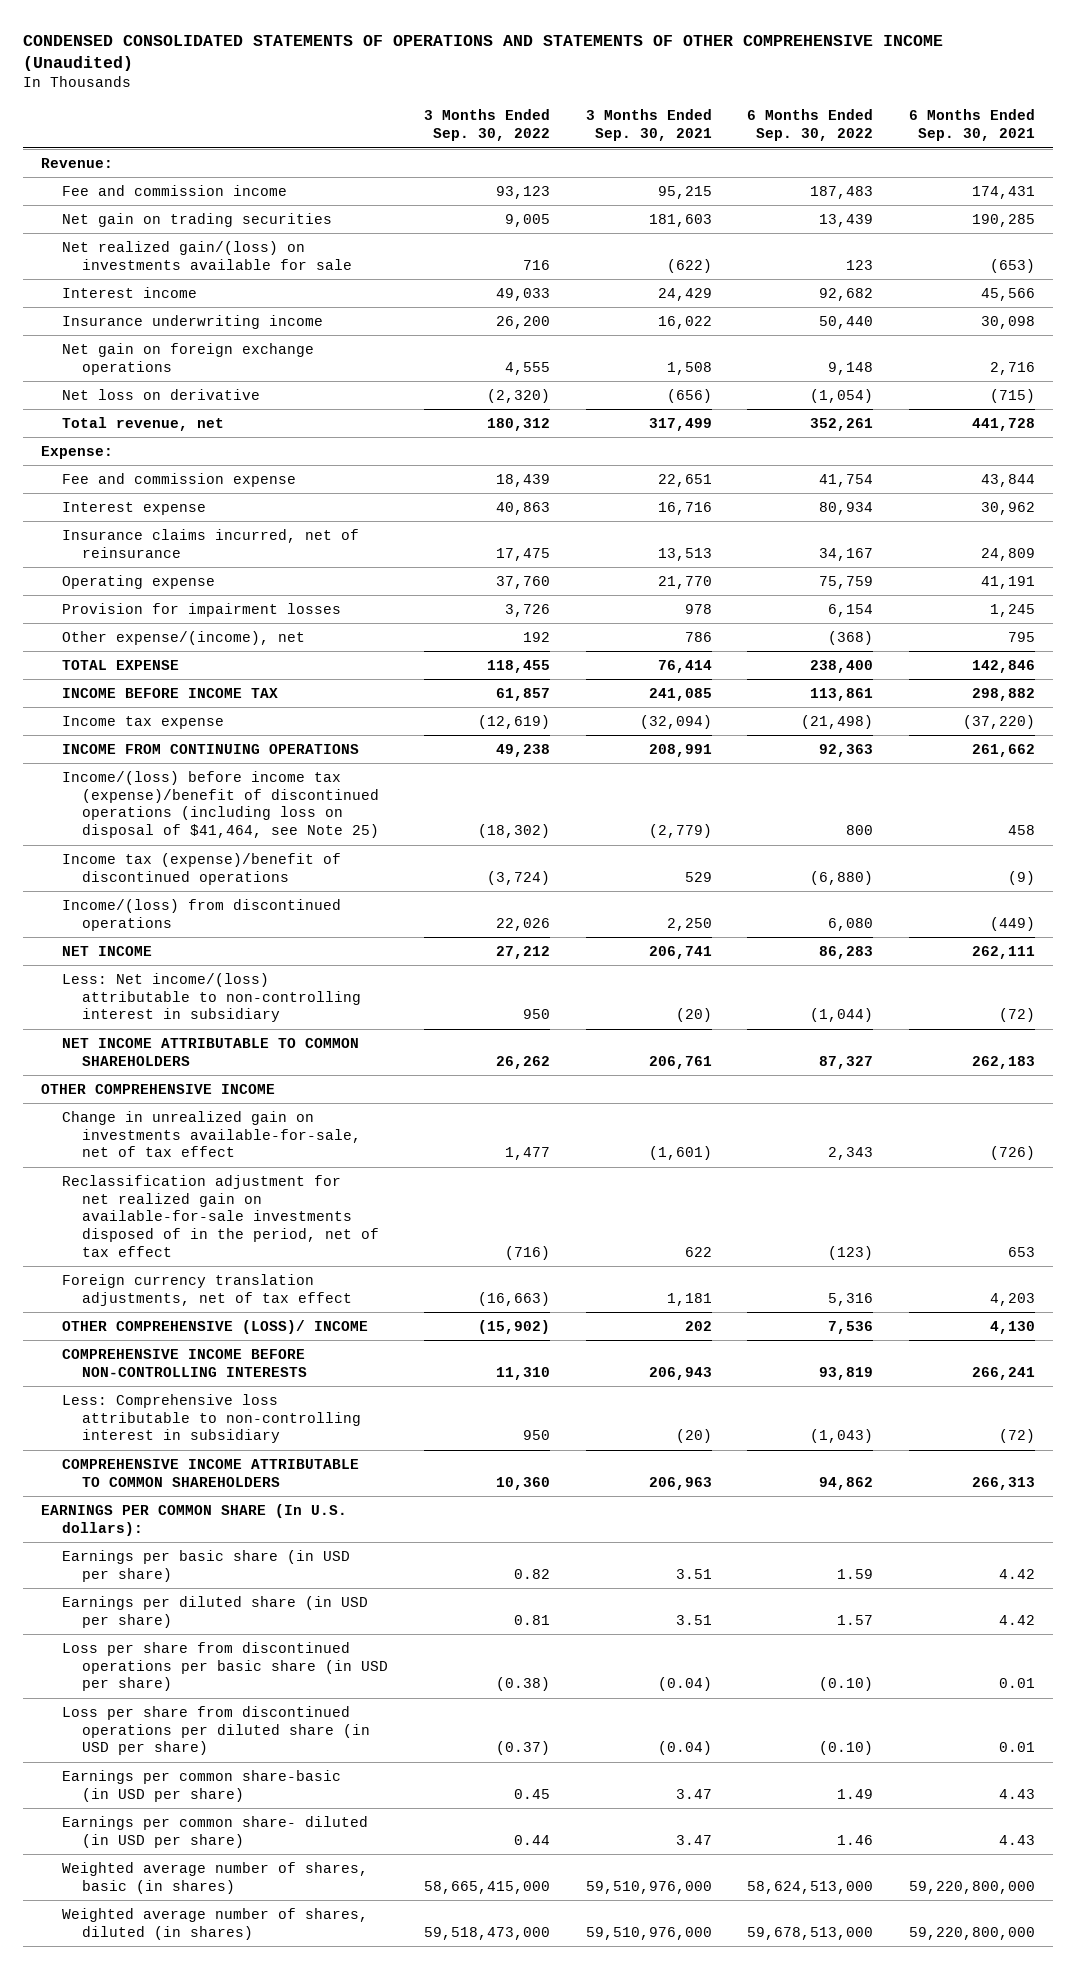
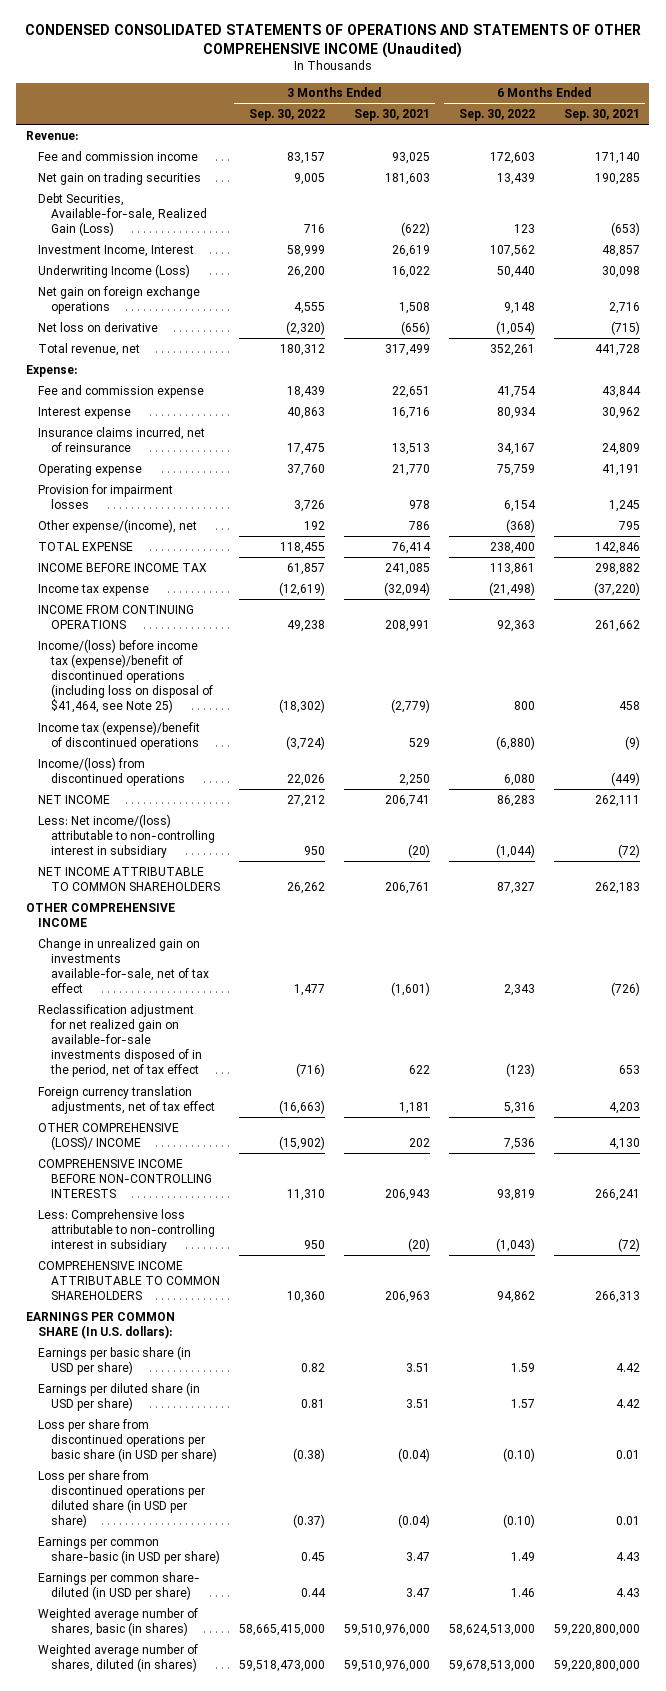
[496,185,551,199] 93,123 -> [286,151,325,164] 83,157
[657,185,712,199] 95,215 -> [391,151,430,164] 93,025
[810,185,874,199] 187,483 -> [489,151,535,164] 172,603
[971,185,1035,199] 174,431 -> [594,151,640,164] 171,140
[61,240,353,270] Net realized gain/(loss) on investments available for sale -> [38,192,208,237] Debt Securities, Available-for-sale, Realized Gain (Loss)
[61,286,197,298] Interest income -> [38,244,195,257] Investment Income, Interest
[496,287,551,301] 49,033 -> [286,244,325,257] 58,999
[657,287,712,301] 24,429 -> [391,244,430,257] 26,619
[819,287,874,301] 92,682 -> [489,244,535,257] 107,562
[980,287,1035,301] 45,566 -> [601,244,640,257] 48,857
[61,314,323,329] Insurance underwriting income -> [38,263,191,278] Underwriting Income (Loss)

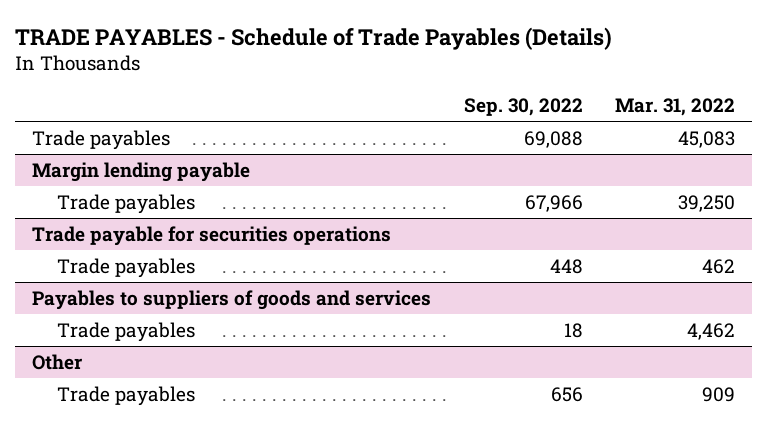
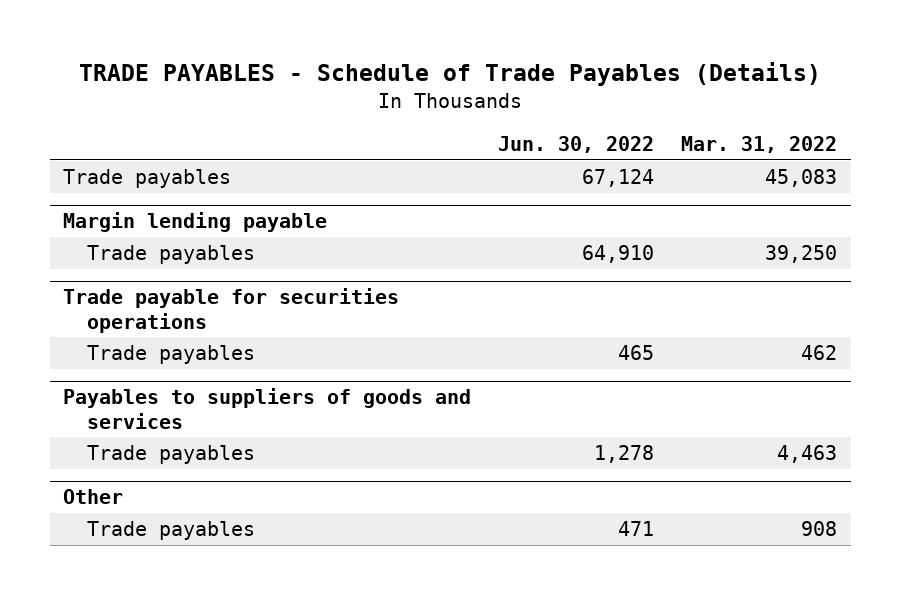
[463,98,583,117] Sep. 30, 2022 -> none
none -> [498,136,655,154] Jun. 30, 2022
[687,322,736,340] 4,462 -> [777,445,838,464] 4,463
[702,386,736,402] 909 -> [801,521,838,537] 908

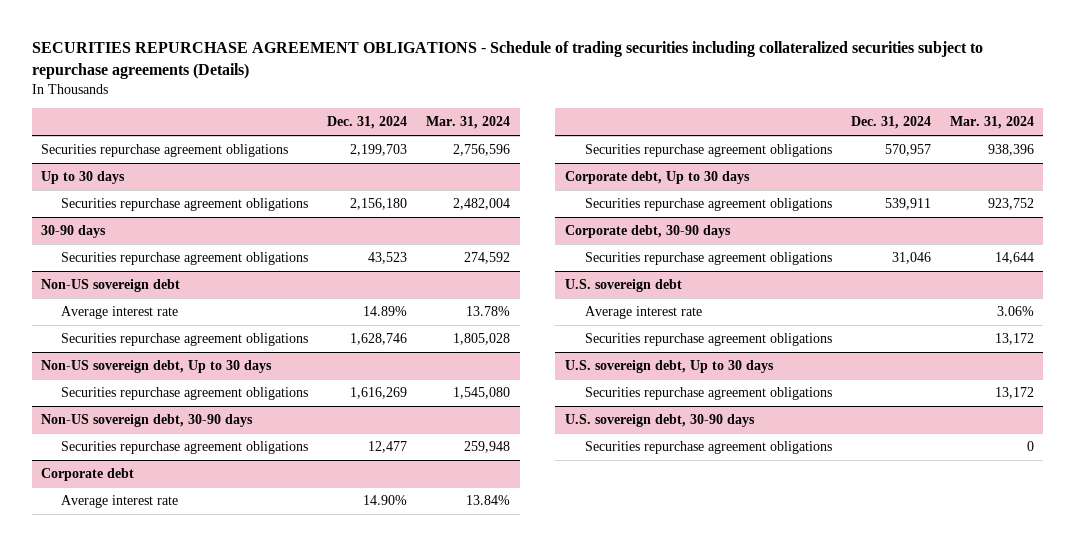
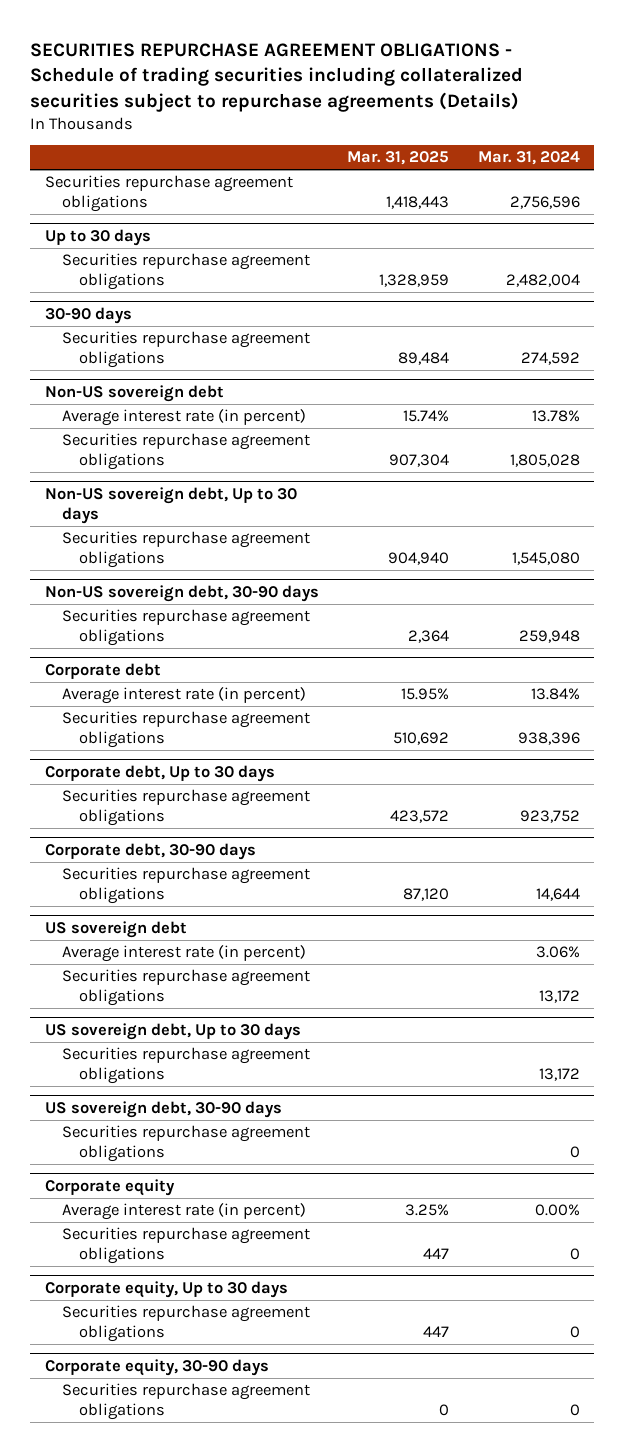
[327,116,408,130] Dec. 31, 2024 -> none
none -> [347,151,450,166] Mar. 31, 2025
[61,306,179,320] Average interest rate -> [61,409,306,427] Average interest rate (in percent)
[61,495,179,509] Average interest rate -> [61,687,306,705] Average interest rate (in percent)
[564,279,682,293] U.S. sovereign debt -> [44,921,187,939] US sovereign debt
[584,306,702,320] Average interest rate -> [61,945,306,963] Average interest rate (in percent)
[564,360,774,374] U.S. sovereign debt, Up to 30 days -> [44,1023,301,1041] US sovereign debt, Up to 30 days
[564,414,755,428] U.S. sovereign debt, 30-90 days -> [44,1101,282,1119] US sovereign debt, 30-90 days
none -> [44,1179,175,1197] Corporate equity
none -> [61,1203,306,1221] Average interest rate (in percent)
none -> [61,1227,310,1265] Securities repurchase agreement obligations
none -> [44,1281,288,1299] Corporate equity, Up to 30 days
none -> [61,1305,310,1343] Securities repurchase agreement obligations
none -> [44,1359,269,1377] Corporate equity, 30-90 days
none -> [61,1383,310,1421] Securities repurchase agreement obligations

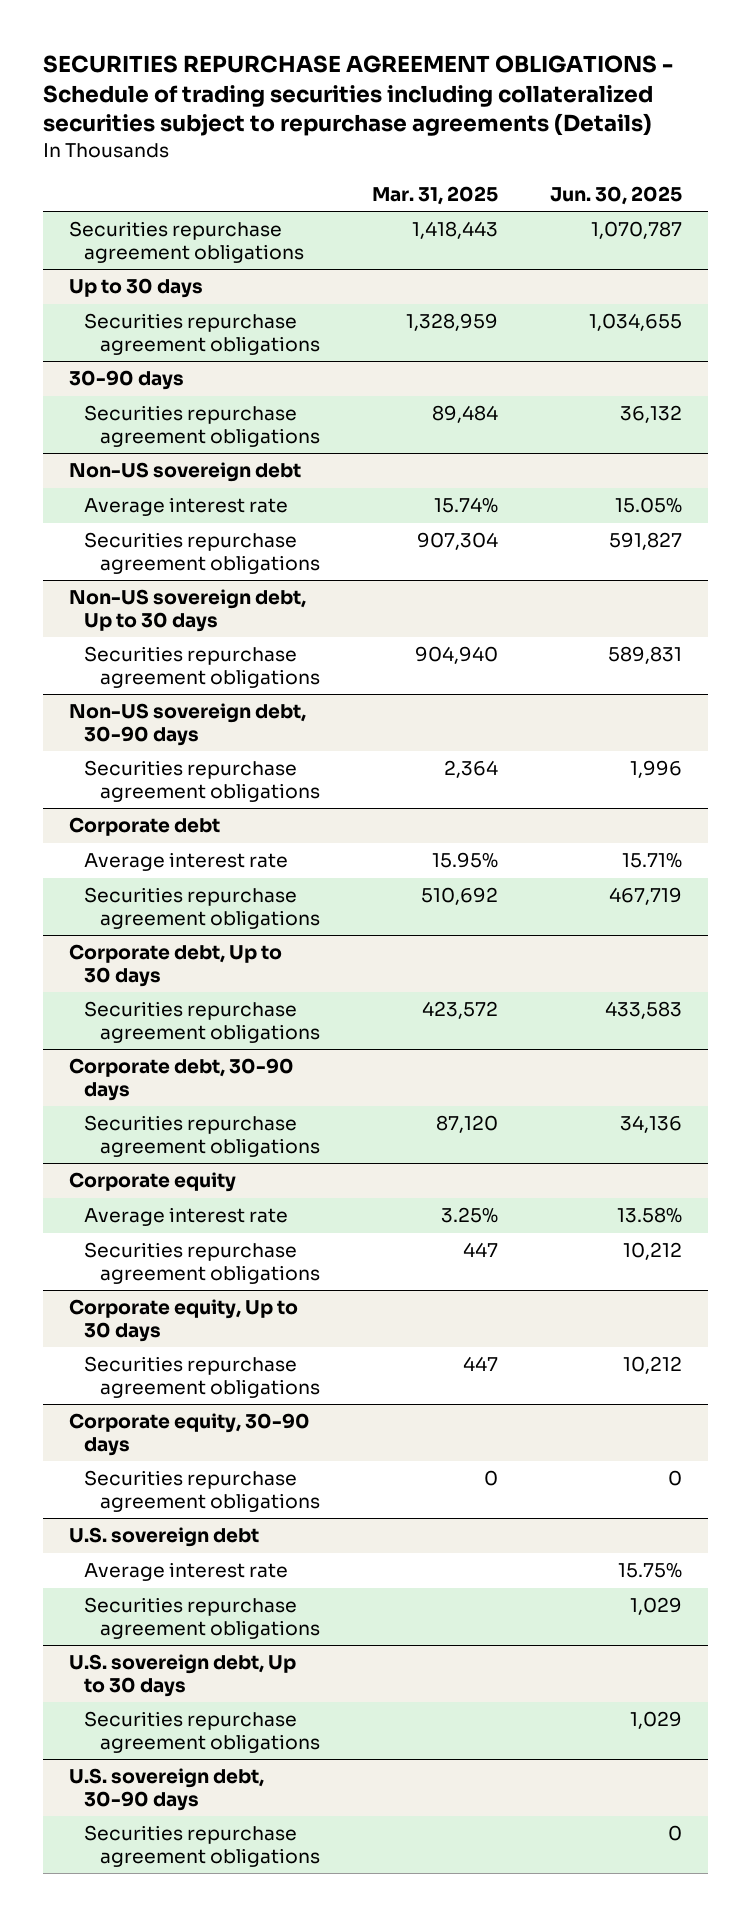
[478,151,581,166] Mar. 31, 2024 -> none
none -> [550,185,683,205] Jun. 30, 2025
[61,409,306,427] Average interest rate (in percent) -> [84,497,289,517] Average interest rate
[61,687,306,705] Average interest rate (in percent) -> [84,852,289,872] Average interest rate
[44,921,187,939] US sovereign debt -> none
[61,945,306,963] Average interest rate (in percent) -> none
[61,969,310,1007] Securities repurchase agreement obligations -> none
[44,1023,301,1041] US sovereign debt, Up to 30 days -> none
[61,1047,310,1085] Securities repurchase agreement obligations -> none
[44,1101,282,1119] US sovereign debt, 30-90 days -> none
[61,1125,310,1163] Securities repurchase agreement obligations -> none
[61,1203,306,1221] Average interest rate (in percent) -> [84,1207,289,1227] Average interest rate
none -> [68,1527,259,1548] U.S. sovereign debt
none -> [84,1562,289,1582] Average interest rate
none -> [84,1597,320,1639] Securities repurchase agreement obligations
none -> [68,1654,296,1697] U.S. sovereign debt, Up to 30 days
none -> [84,1711,320,1753] Securities repurchase agreement obligations
none -> [68,1768,264,1811] U.S. sovereign debt, 30-90 days
none -> [84,1825,320,1867] Securities repurchase agreement obligations

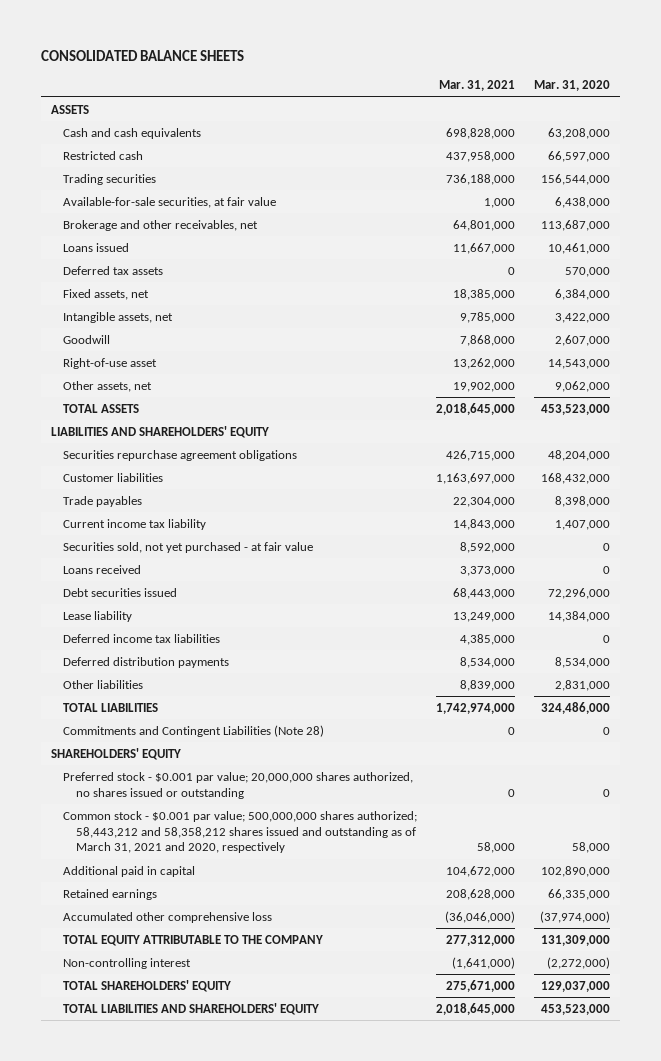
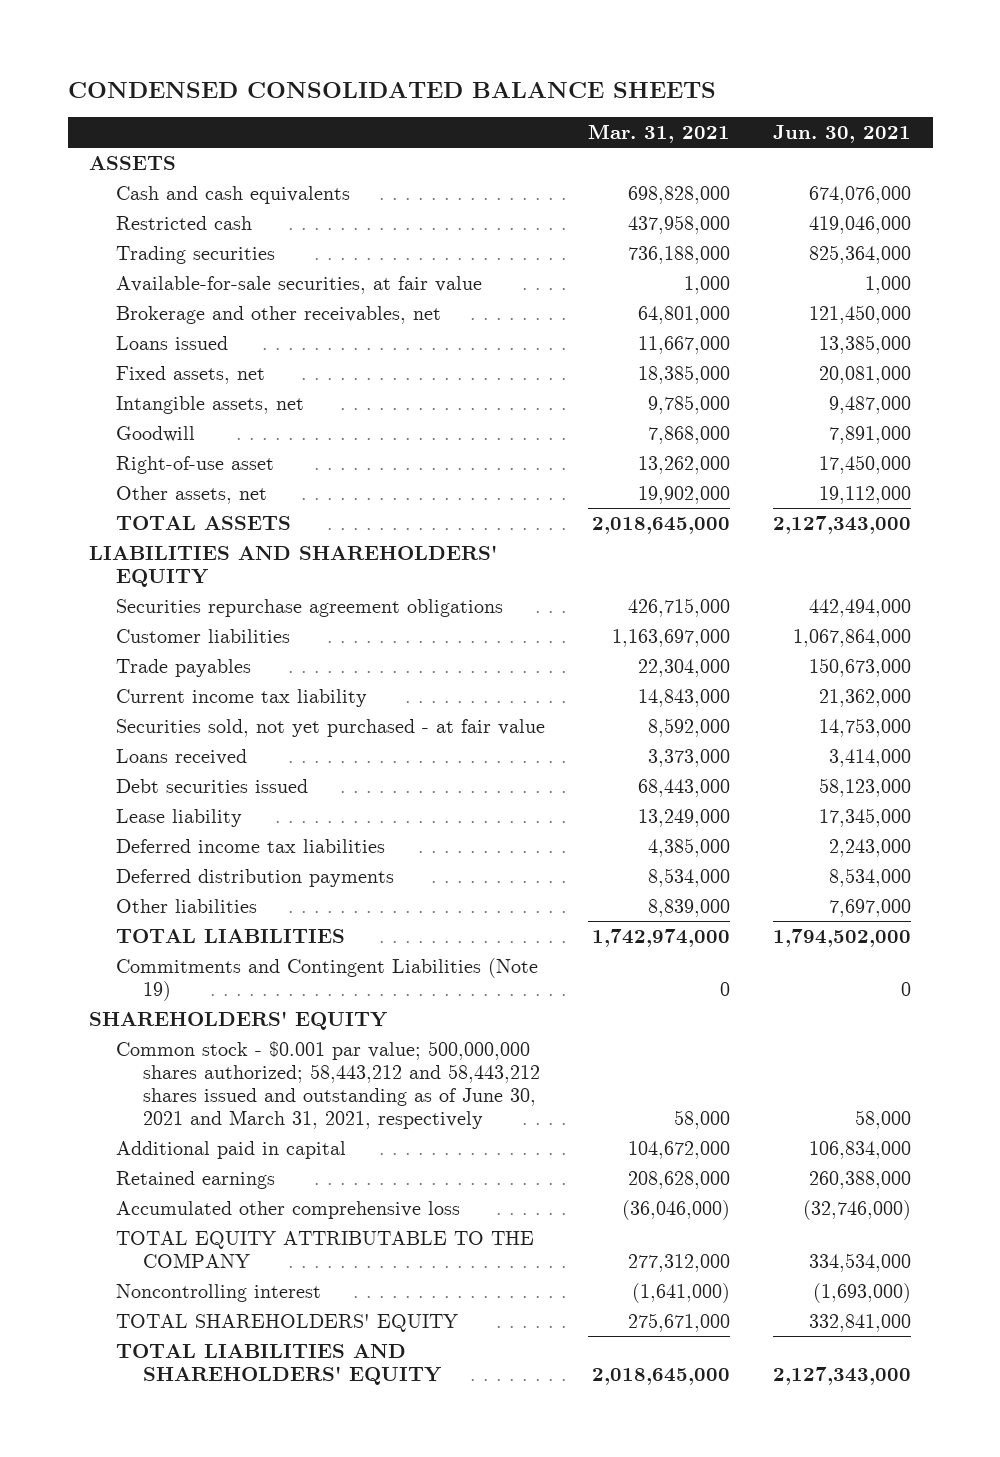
[41,50,245,62] CONSOLIDATED BALANCE SHEETS -> [67,81,716,98] CONDENSED CONSOLIDATED BALANCE SHEETS
[534,80,611,92] Mar. 31, 2020 -> none
none -> [773,124,912,143] Jun. 30, 2021
[63,265,164,275] Deferred tax assets -> none
[63,724,325,737] Commitments and Contingent Liabilities (Note 28) -> [116,957,539,1001] Commitments and Contingent Liabilities (Note 19)
[63,771,414,799] Preferred stock - $0.001 par value; 20,000,000 shares authorized, no shares issued or outstanding -> none
[63,810,418,854] Common stock - $0.001 par value; 500,000,000 shares authorized; 58,443,212 and 58,358,212 shares issued and outstanding as of March 31, 2021 and 2020, respectively -> [116,1040,540,1129] Common stock - $0.001 par value; 500,000,000 shares authorized; 58,443,212 and 58,443,212 shares issued and outstanding as of June 30, 2021 and March 31, 2021, respectively
[63,957,192,969] Non-controlling interest -> [116,1283,322,1302] Noncontrolling interest

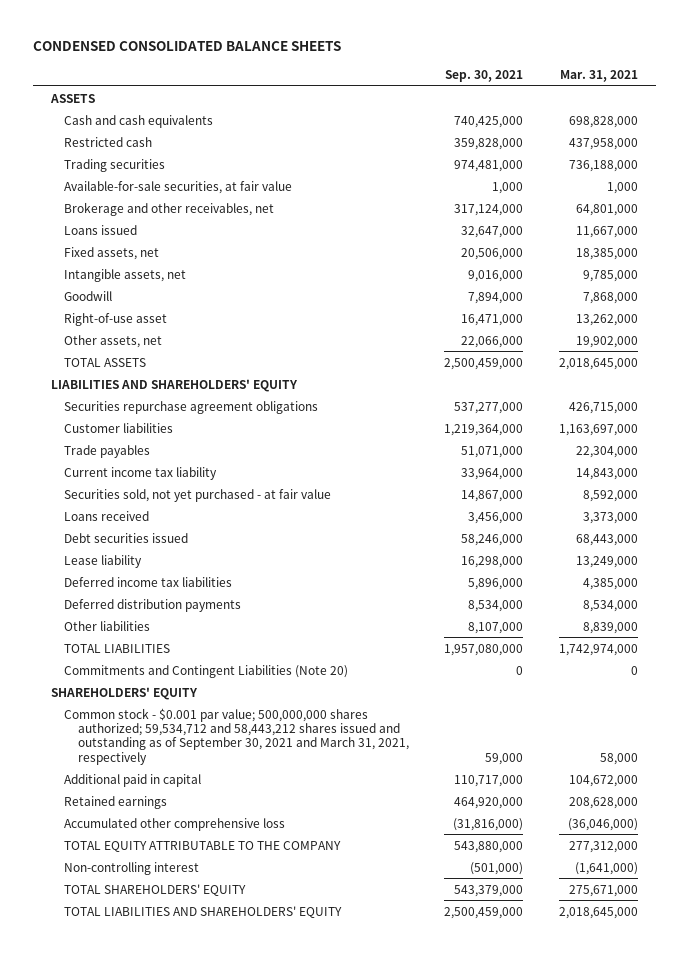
[773,124,912,143] Jun. 30, 2021 -> none
none -> [445,69,524,82] Sep. 30, 2021
[116,957,539,1001] Commitments and Contingent Liabilities (Note 19) -> [64,664,349,678] Commitments and Contingent Liabilities (Note 20)
[116,1040,540,1129] Common stock - $0.001 par value; 500,000,000 shares authorized; 58,443,212 and 58,443,212 shares issued and outstanding as of June 30, 2021 and March 31, 2021, respectively -> [64,707,409,765] Common stock - $0.001 par value; 500,000,000 shares authorized; 59,534,712 and 58,443,212 shares issued and outstanding as of September 30, 2021 and March 31, 2021, respectively
[116,1283,322,1302] Noncontrolling interest -> [64,861,200,875] Non-controlling interest

